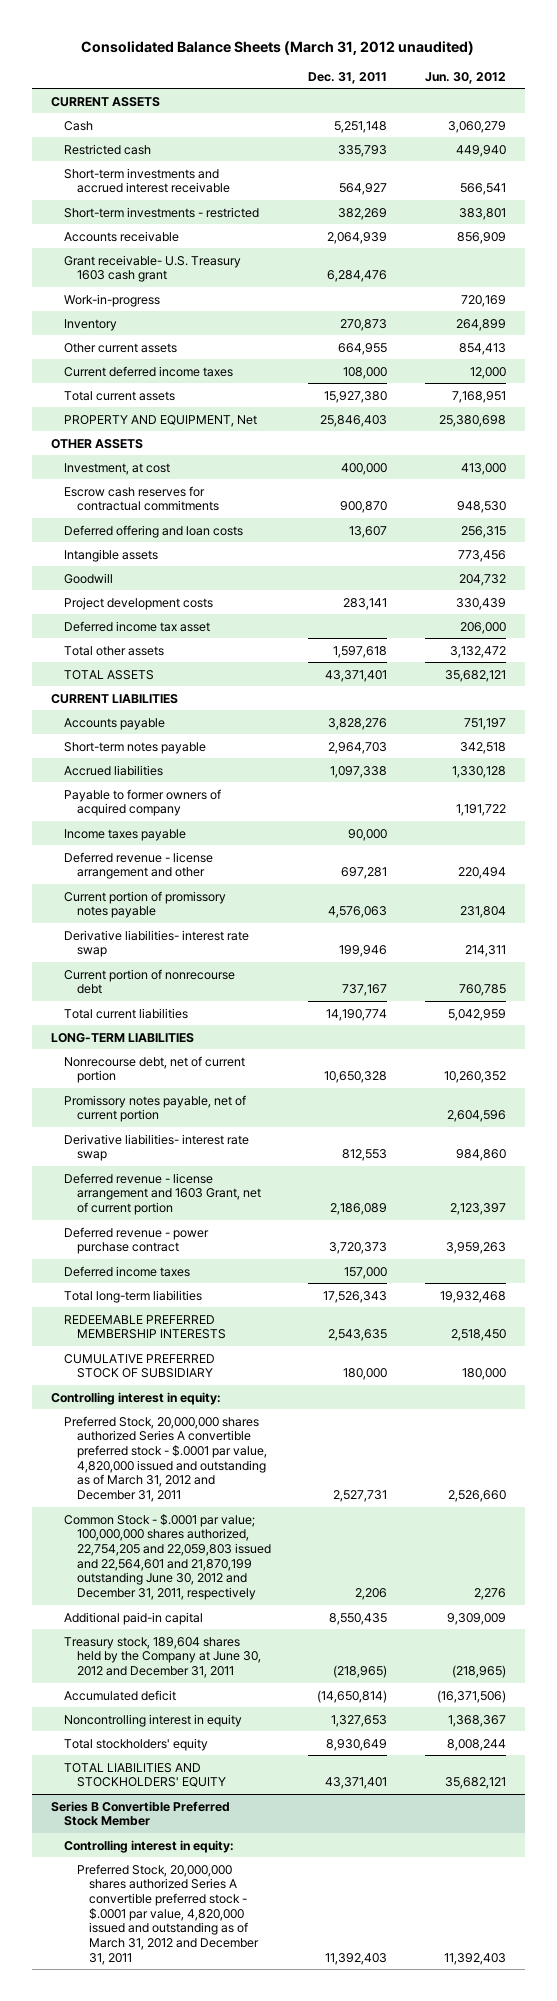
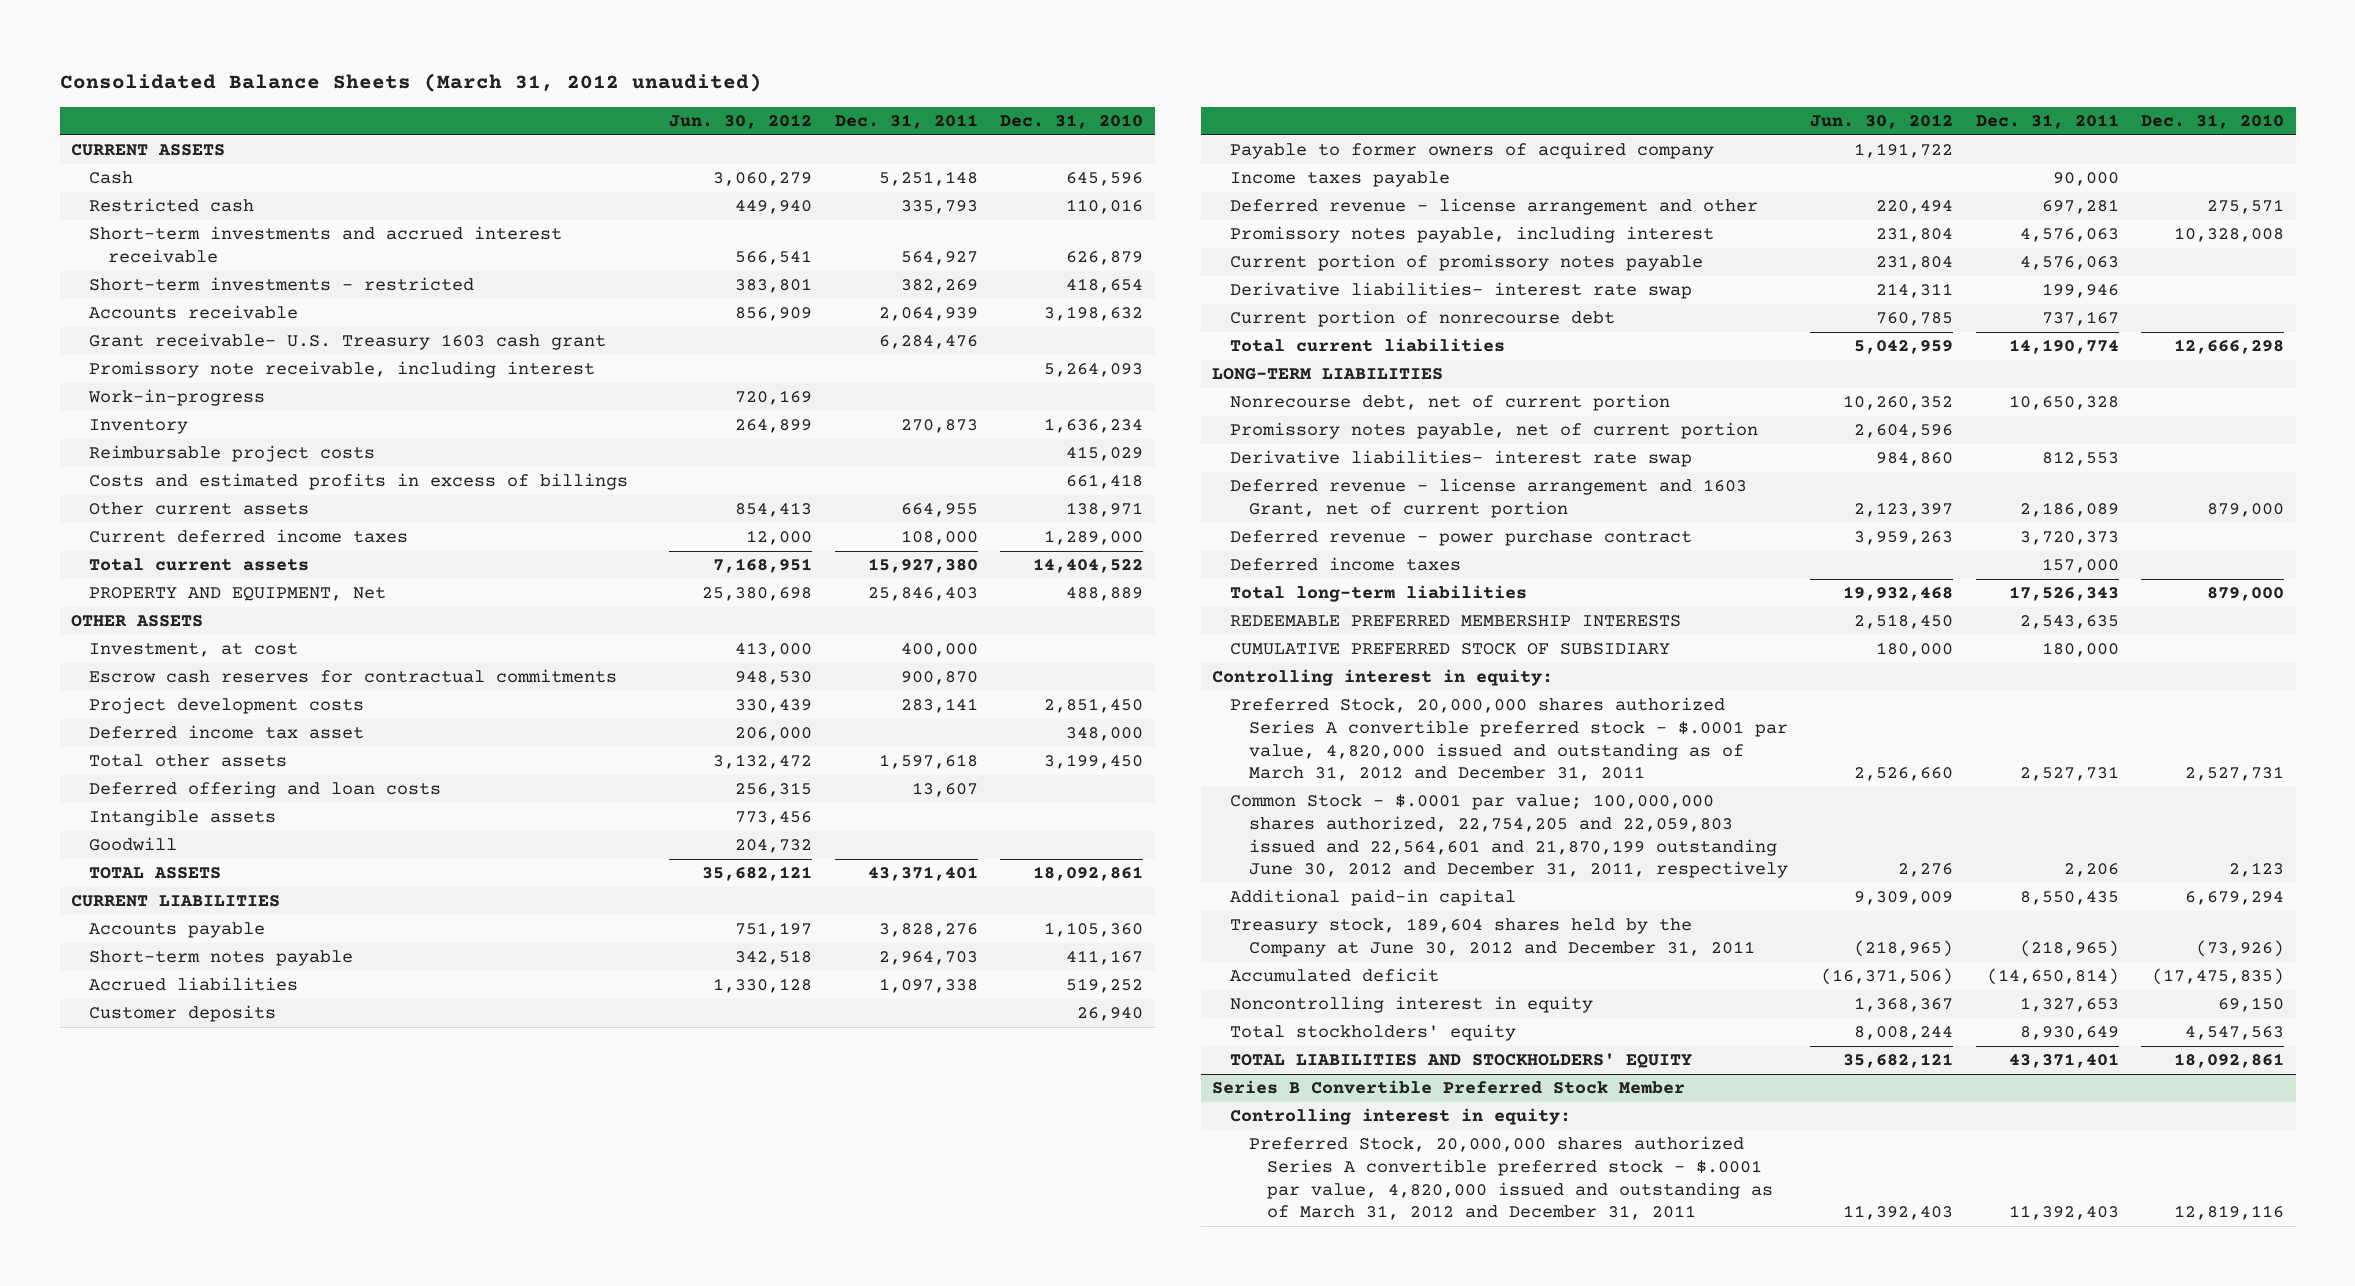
none -> [1000,113,1144,129] Dec. 31, 2010
none -> [89,361,596,379] Promissory note receivable, including interest
none -> [89,445,376,463] Reimbursable project costs
none -> [89,473,629,491] Costs and estimated profits in excess of billings
[63,524,243,538] Deferred offering and loan costs -> [89,781,442,799] Deferred offering and loan costs
[63,548,158,562] Intangible assets -> [89,809,277,827] Intangible assets
[63,572,113,584] Goodwill -> [89,837,178,852] Goodwill
none -> [89,1005,277,1023] Customer deposits
none -> [1230,226,1715,244] Promissory notes payable, including interest

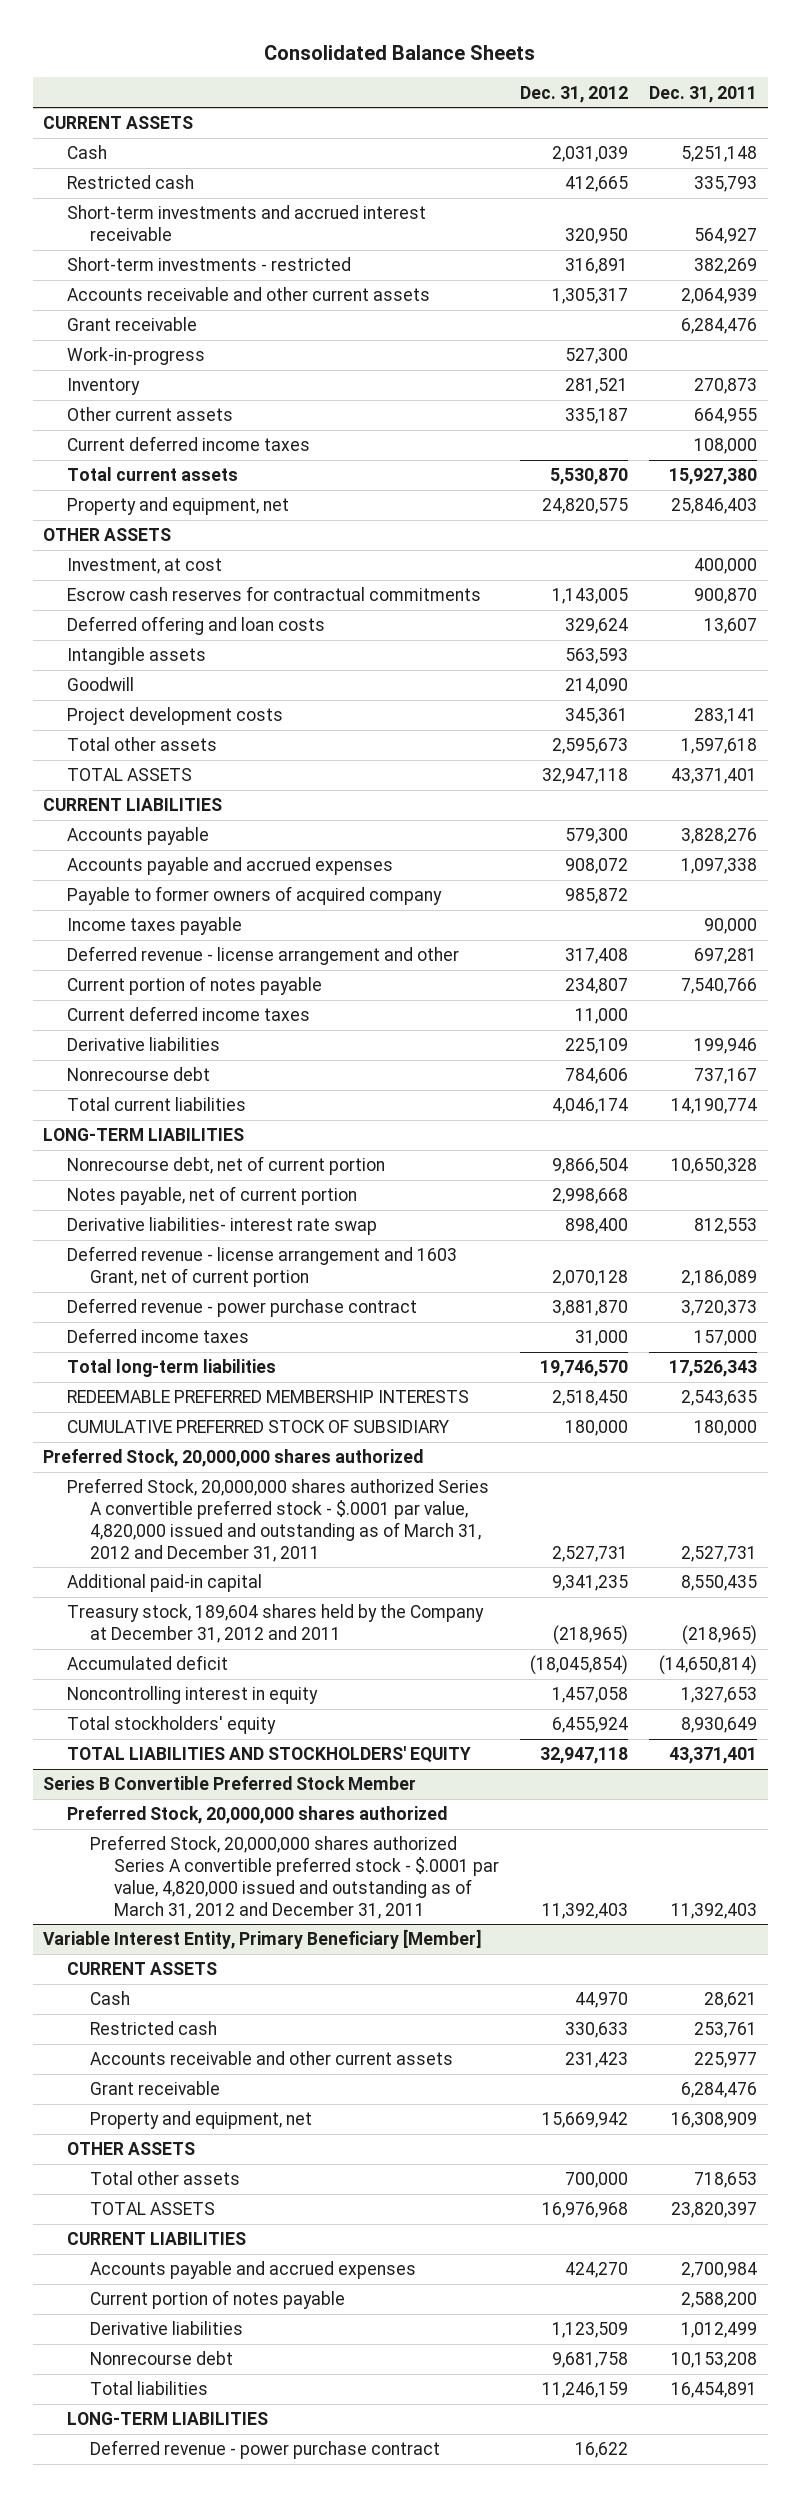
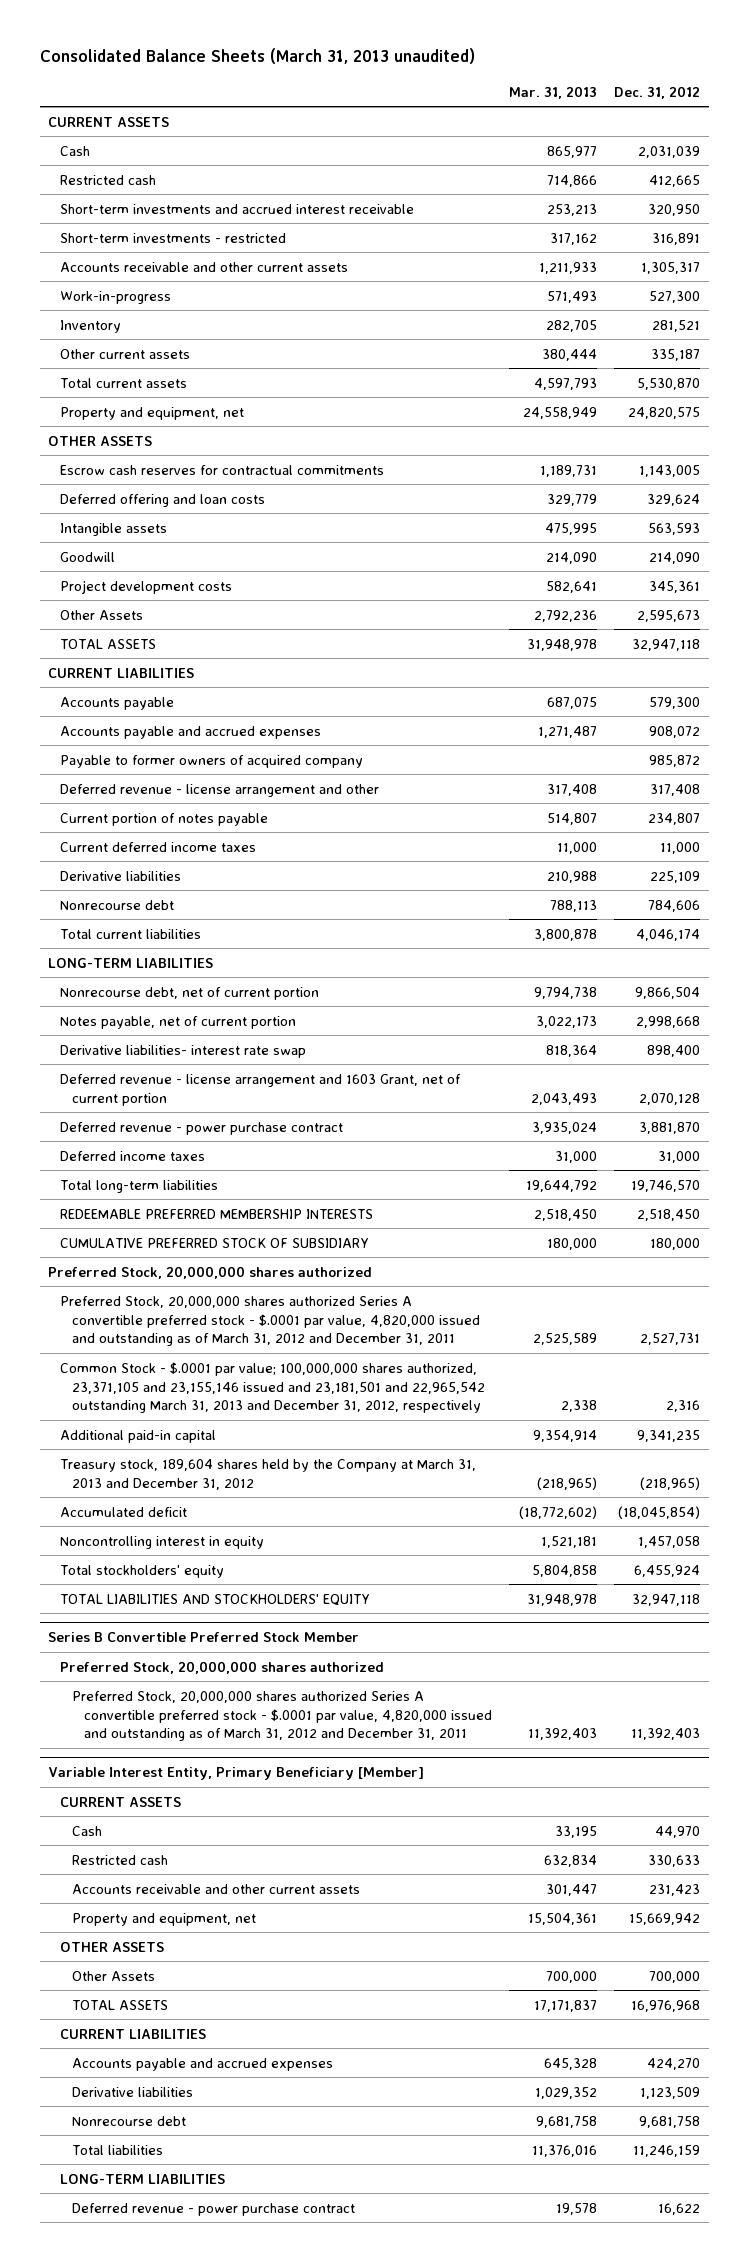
[264,44,536,60] Consolidated Balance Sheets -> [39,48,475,65] Consolidated Balance Sheets (March 31, 2013 unaudited)
[649,85,758,103] Dec. 31, 2011 -> none
none -> [509,85,598,99] Mar. 31, 2013
[66,317,197,332] Grant receivable -> none
[66,436,310,452] Current deferred income taxes -> none
[66,558,222,575] Investment, at cost -> none
[66,737,217,752] Total other assets -> [60,609,144,620] Other Assets
[66,917,242,936] Income taxes payable -> none
none -> [60,1361,486,1414] Common Stock - $.0001 par value; 100,000,000 shares authorized, 23,371,105 and 23,155,146 issued and 23,181,501 and 22,965,542 outstanding March 31, 2013 and December 31, 2012, respectively
[66,1604,484,1643] Treasury stock, 189,604 shares held by the Company at December 31, 2012 and 2011 -> [60,1458,477,1490] Treasury stock, 189,604 shares held by the Company at March 31, 2013 and December 31, 2012
[90,2081,221,2096] Grant receivable -> none
[90,2171,241,2186] Total other assets -> [72,1970,156,1981] Other Assets
[90,2290,346,2310] Current portion of notes payable -> none

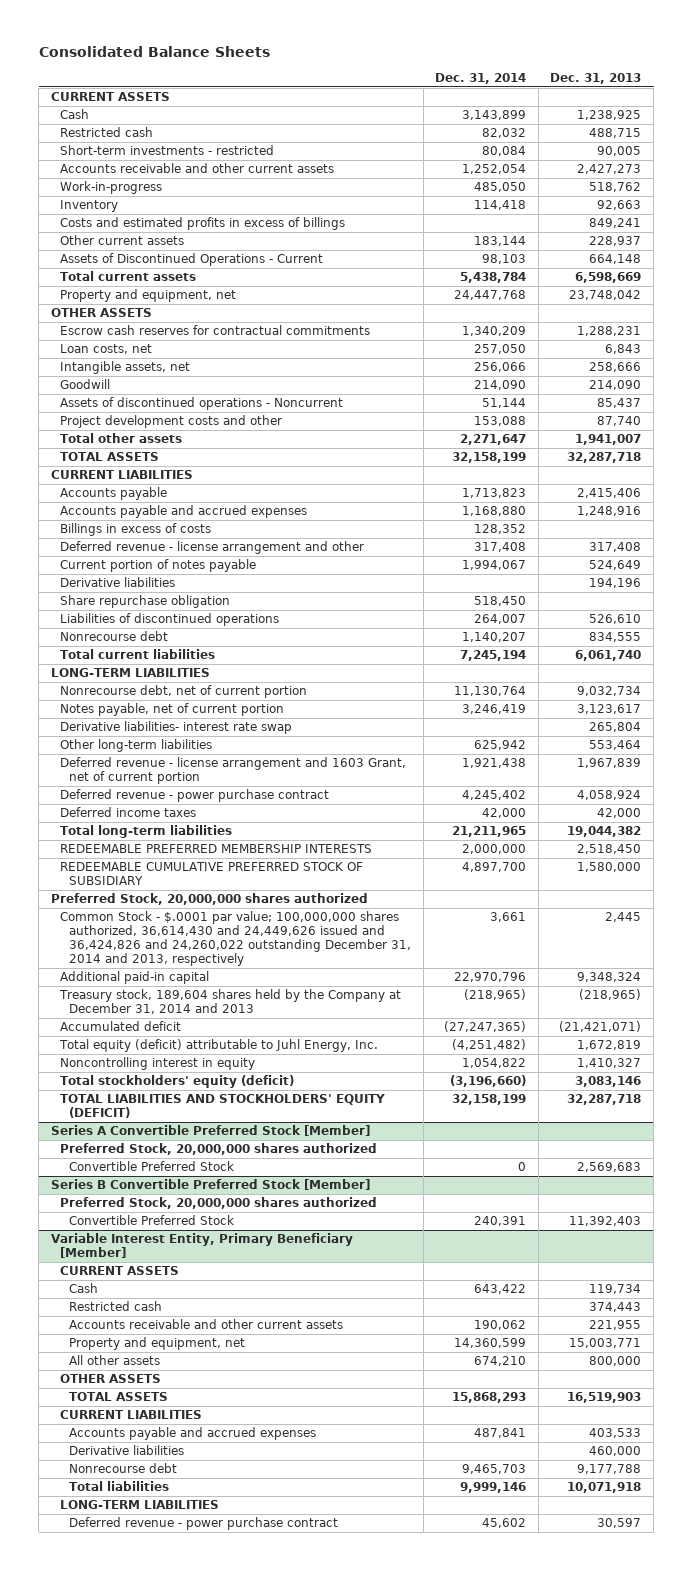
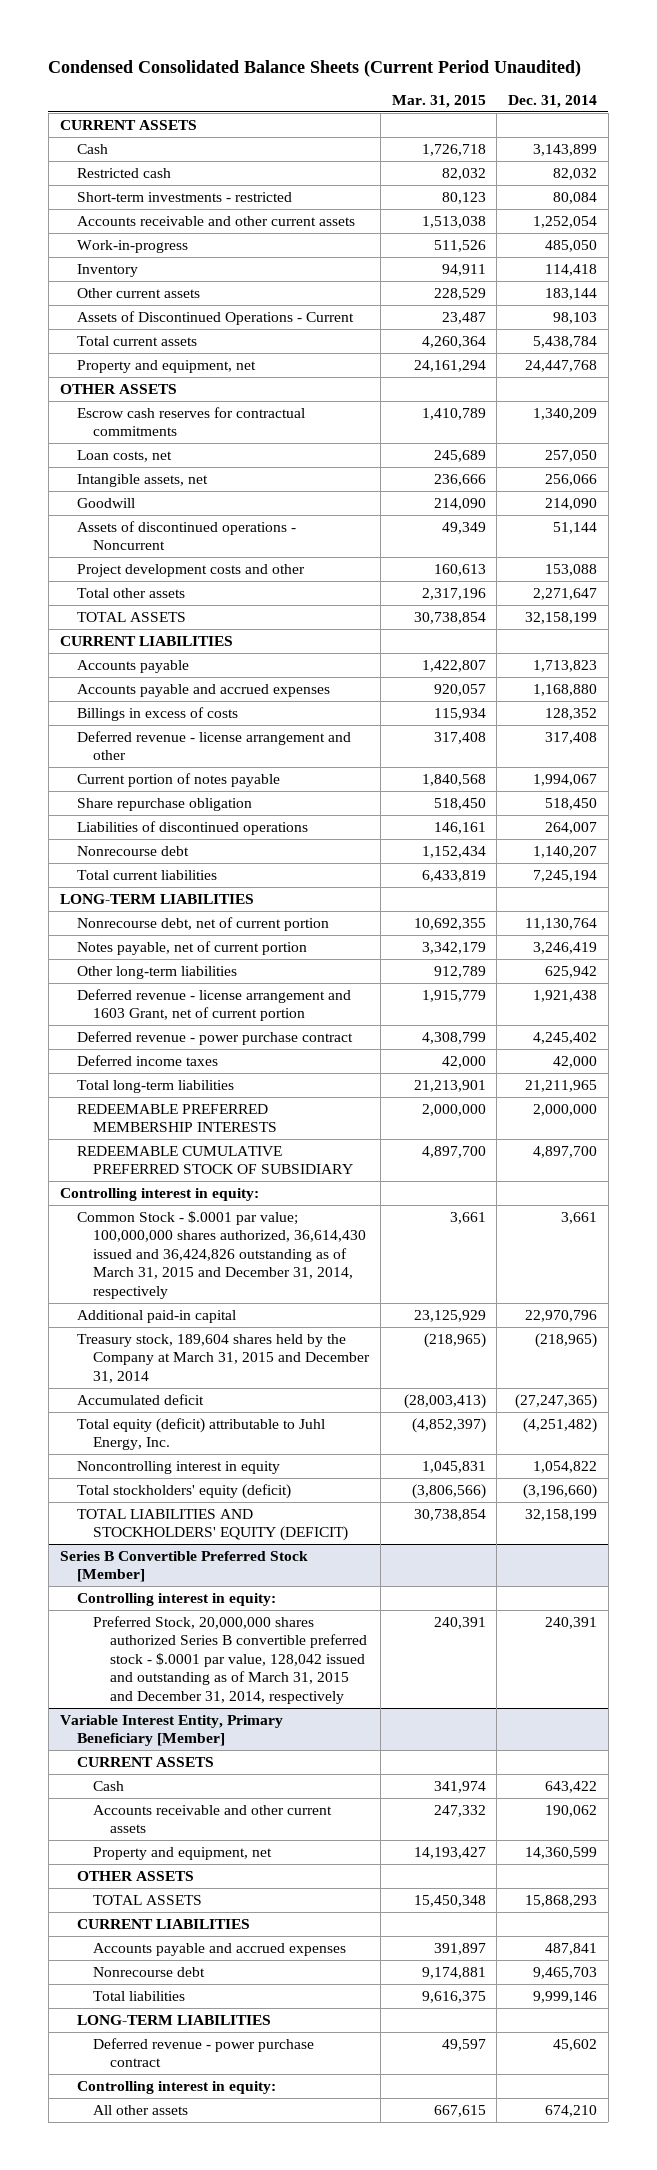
[38,45,270,57] Consolidated Balance Sheets -> [48,59,582,77] Condensed Consolidated Balance Sheets (Current Period Unaudited)
[550,72,642,84] Dec. 31, 2013 -> none
none -> [391,94,486,108] Mar. 31, 2015
[60,217,346,231] Costs and estimated profits in excess of billings -> none
[60,577,176,588] Derivative liabilities -> none
[60,721,293,735] Derivative liabilities- interest rate swap -> none
[50,893,368,906] Preferred Stock, 20,000,000 shares authorized -> none
none -> [59,1187,259,1201] Controlling interest in equity:
[60,911,412,967] Common Stock - $.0001 par value; 100,000,000 shares authorized, 36,614,430 and 24,449,626 issued and 36,424,826 and 24,260,022 outstanding December 31, 2014 and 2013, respectively -> [76,1210,367,1300] Common Stock - $.0001 par value; 100,000,000 shares authorized, 36,614,430 issued and 36,424,826 outstanding as of March 31, 2015 and December 31, 2014, respectively
[59,989,402,1015] Treasury stock, 189,604 shares held by the Company at December 31, 2014 and 2013 -> [76,1333,371,1383] Treasury stock, 189,604 shares held by the Company at March 31, 2015 and December 31, 2014
[50,1125,370,1137] Series A Convertible Preferred Stock [Member] -> none
[60,1143,378,1156] Preferred Stock, 20,000,000 shares authorized -> none
[69,1161,235,1172] Convertible Preferred Stock -> none
[60,1197,378,1210] Preferred Stock, 20,000,000 shares authorized -> none
none -> [76,1592,276,1606] Controlling interest in equity:
[69,1215,235,1226] Convertible Preferred Stock -> [93,1615,368,1705] Preferred Stock, 20,000,000 shares authorized Series B convertible preferred stock - $.0001 par value, 128,042 issued and outstanding as of March 31, 2015 and December 31, 2014, respectively
[69,1301,163,1312] Restricted cash -> none
[69,1445,185,1456] Derivative liabilities -> none
none -> [76,2080,276,2094] Controlling interest in equity:
[69,1355,161,1366] All other assets -> [93,2104,189,2115] All other assets

